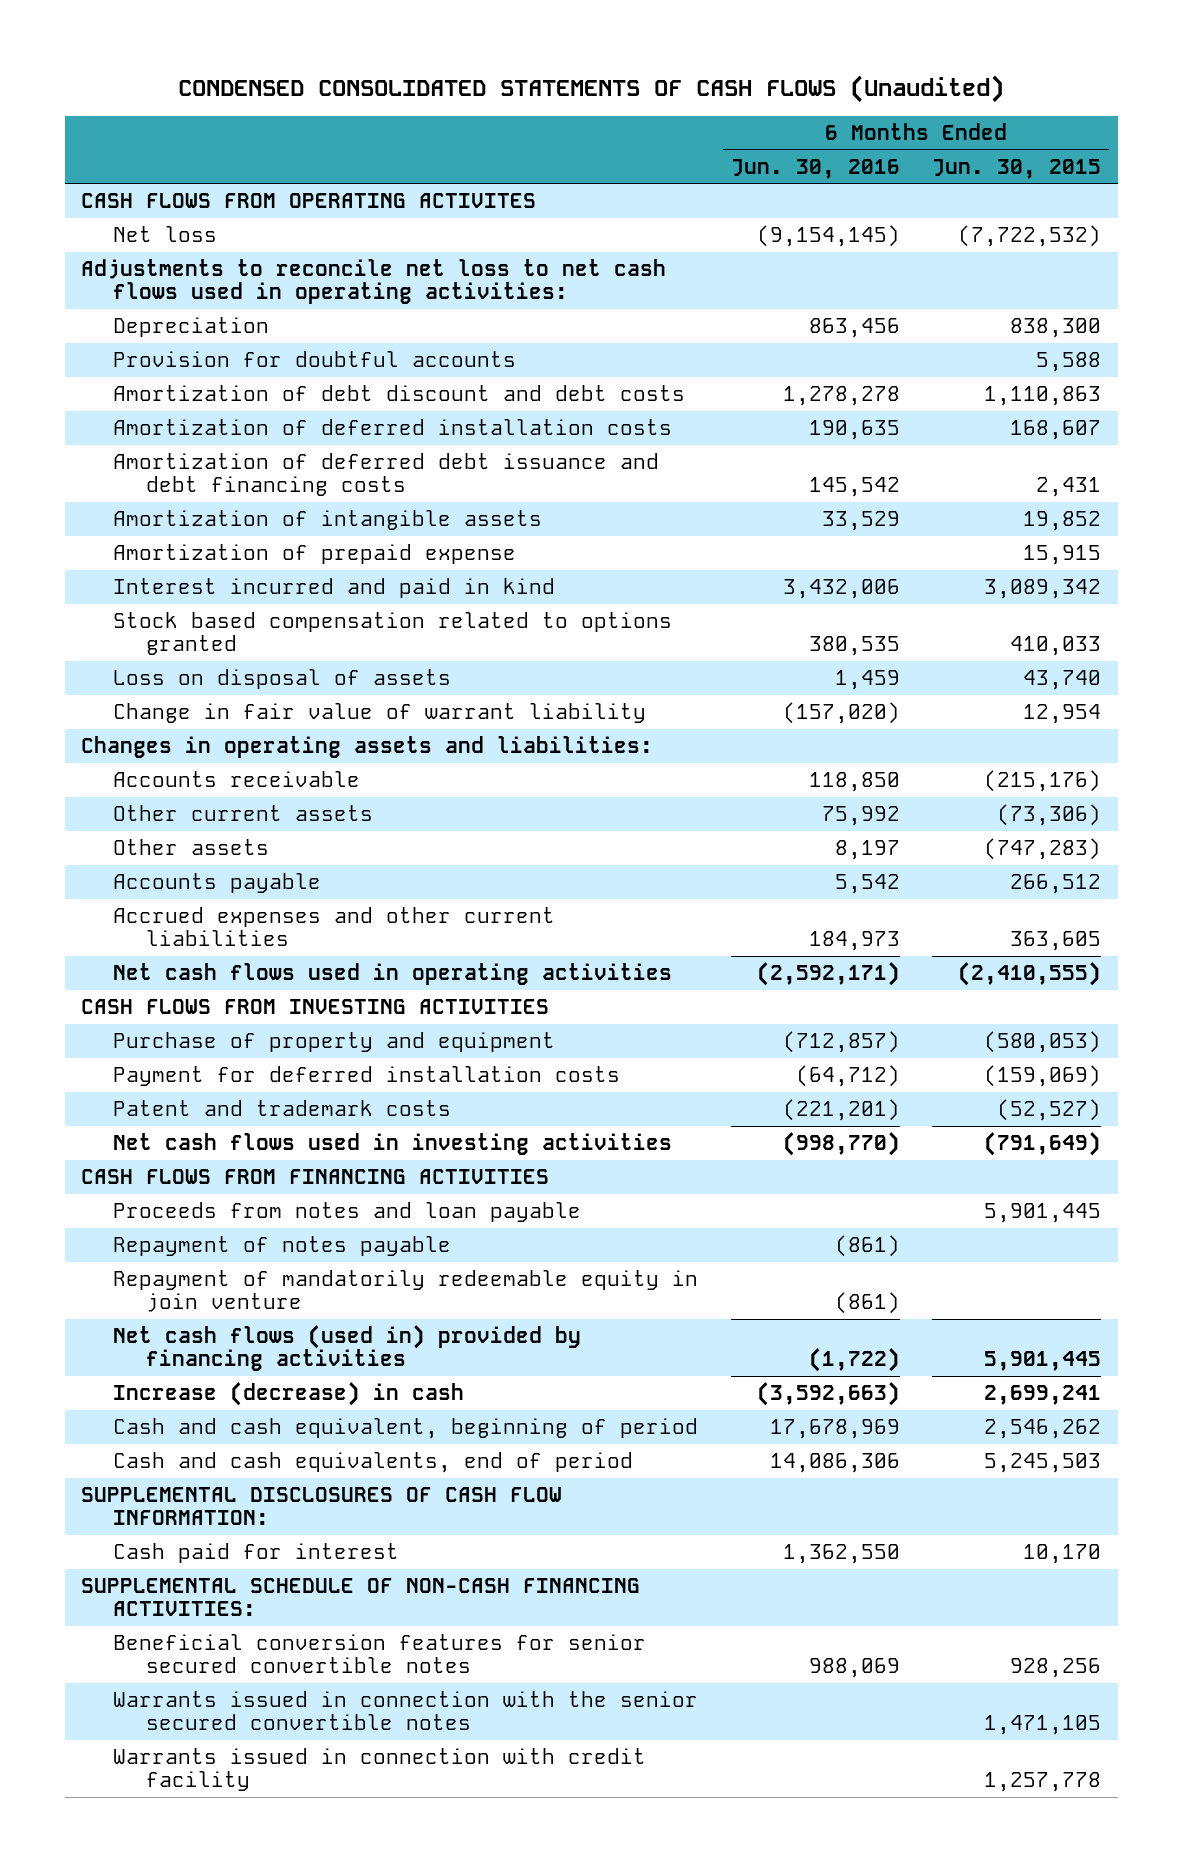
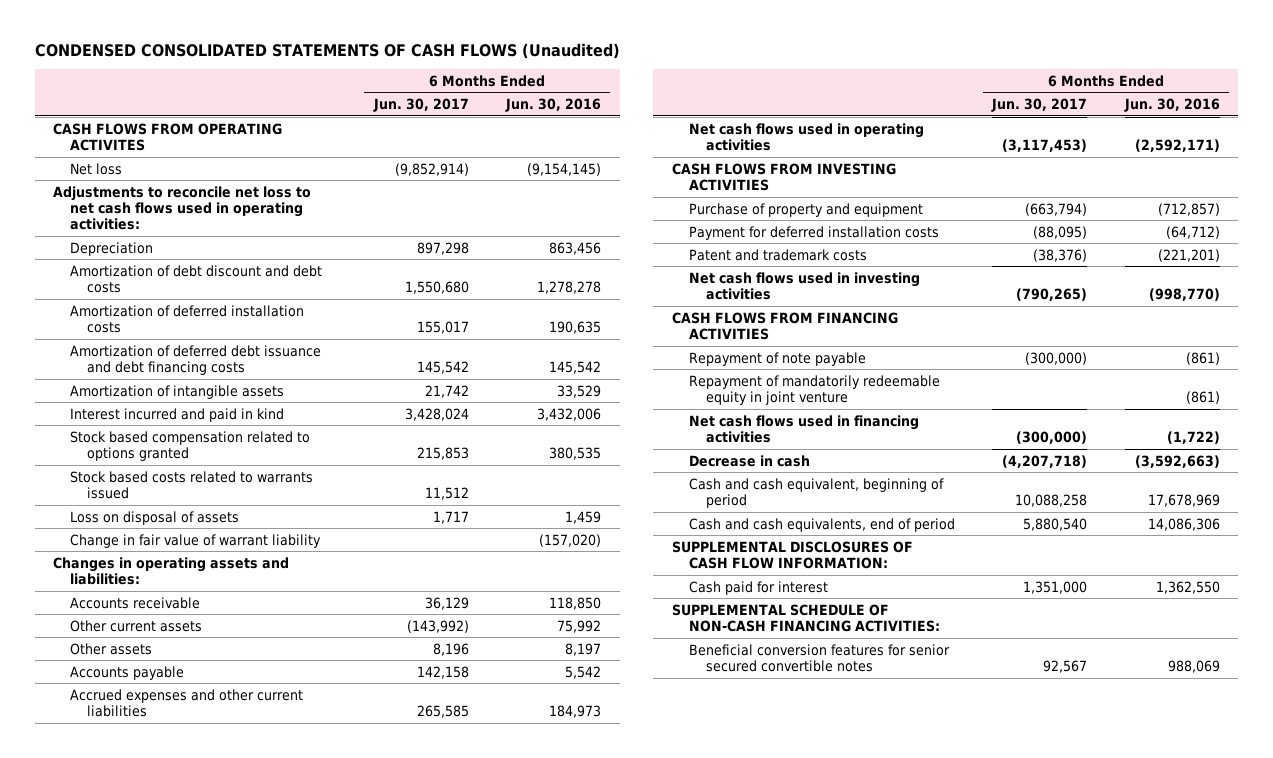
[932,158,1102,179] Jun. 30, 2015 -> none
none -> [372,97,469,112] Jun. 30, 2017
[113,350,517,367] Provision for doubtful accounts -> none
[113,543,517,564] Amortization of prepaid expense -> none
none -> [70,470,314,499] Stock based costs related to warrants issued
[113,1201,582,1222] Proceeds from notes and loan payable -> none
[113,1235,452,1256] Repayment of notes payable -> [688,351,866,366] Repayment of note payable
[113,1269,699,1313] Repayment of mandatorily redeemable equity in join venture -> [688,374,940,405] Repayment of mandatorily redeemable equity in joint venture
[113,1324,582,1372] Net cash flows (used in) provided by financing activities -> [688,414,919,443] Net cash flows used in financing activities
[113,1381,465,1406] Increase (decrease) in cash -> [688,454,810,467] Decrease in cash
[113,1690,699,1731] Warrants issued in connection with the senior secured convertible notes -> none
[113,1747,647,1792] Warrants issued in connection with credit facility -> none

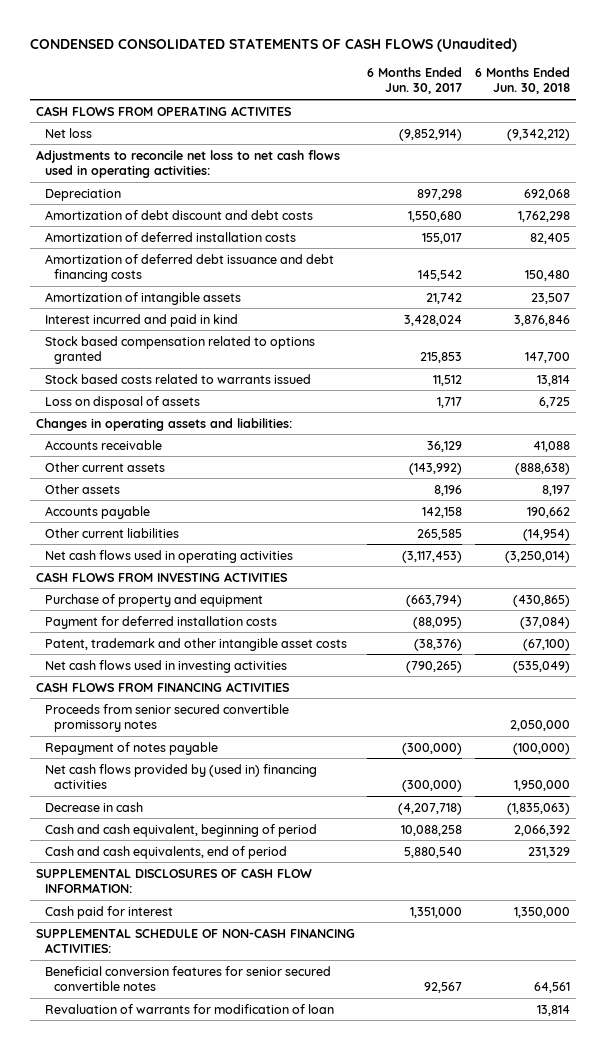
[504,97,601,112] Jun. 30, 2016 -> none
none -> [474,66,570,95] 6 Months Ended Jun. 30, 2018
[70,533,322,548] Change in fair value of warrant liability -> none
[70,688,304,717] Accrued expenses and other current liabilities -> [45,527,180,538] Other current liabilities
[688,248,867,261] Patent and trademark costs -> [45,637,348,651] Patent, trademark and other intangible asset costs
[688,374,940,405] Repayment of mandatorily redeemable equity in joint venture -> none
none -> [45,703,290,733] Proceeds from senior secured convertible promissory notes
[688,351,866,366] Repayment of note payable -> [45,741,219,755] Repayment of notes payable
[688,414,919,443] Net cash flows used in financing activities -> [45,763,318,790] Net cash flows provided by (used in) financing activities
none -> [45,1003,335,1014] Revaluation of warrants for modification of loan

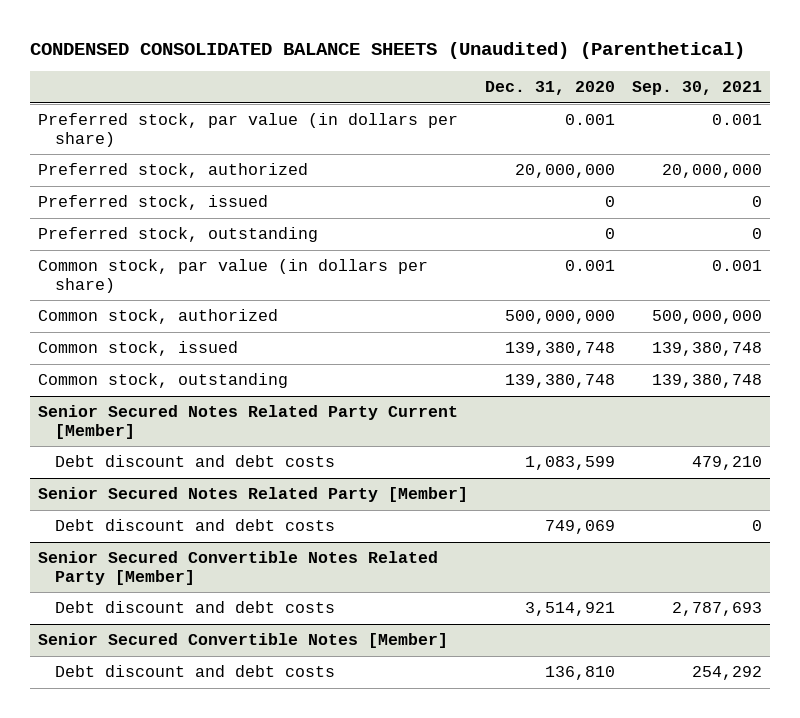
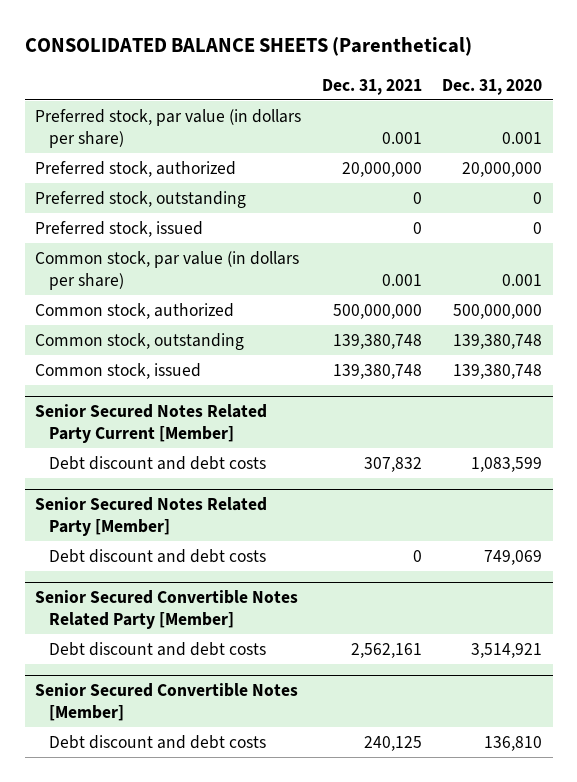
[29,42,745,60] CONDENSED CONSOLIDATED BALANCE SHEETS (Unaudited) (Parenthetical) -> [24,37,472,57] CONSOLIDATED BALANCE SHEETS (Parenthetical)
[631,81,762,96] Sep. 30, 2021 -> none
none -> [321,78,422,95] Dec. 31, 2021
[38,195,269,211] Preferred stock, issued -> [34,220,203,237] Preferred stock, issued
[38,341,239,357] Common stock, issued -> [34,362,201,379] Common stock, issued

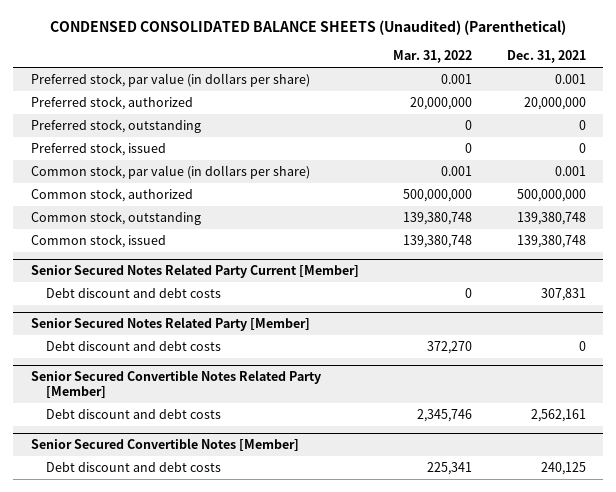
[24,37,472,57] CONSOLIDATED BALANCE SHEETS (Parenthetical) -> [50,20,567,36] CONDENSED CONSOLIDATED BALANCE SHEETS (Unaudited) (Parenthetical)
[442,78,543,95] Dec. 31, 2020 -> none
none -> [393,50,473,64] Mar. 31, 2022
[363,456,422,472] 307,832 -> [540,287,586,301] 307,831

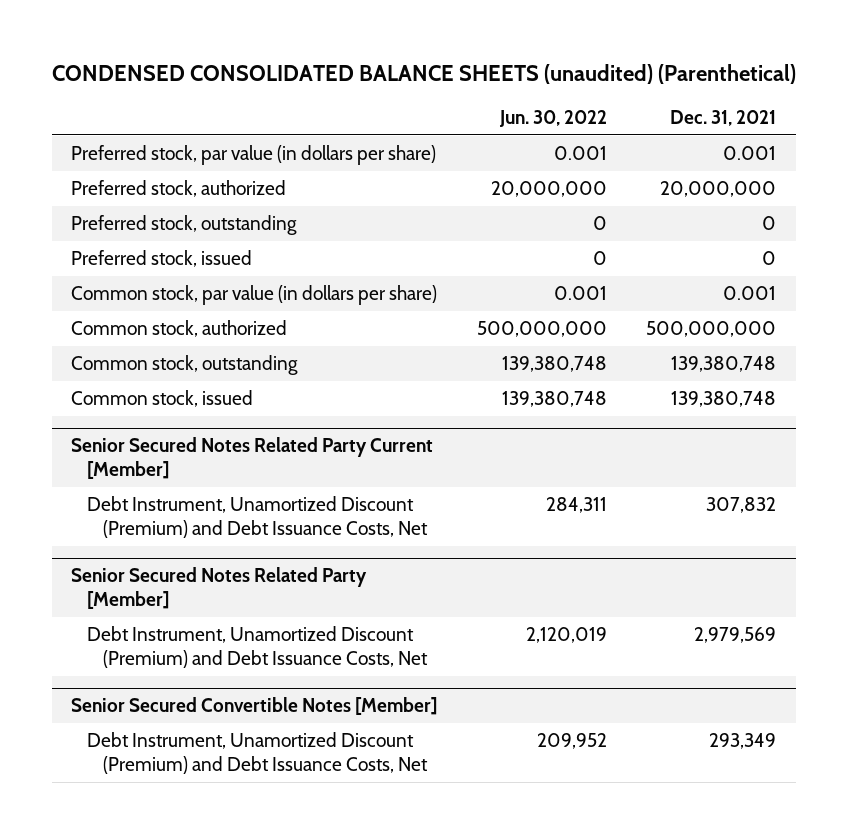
[50,20,567,36] CONDENSED CONSOLIDATED BALANCE SHEETS (Unaudited) (Parenthetical) -> [51,63,796,84] CONDENSED CONSOLIDATED BALANCE SHEETS (unaudited) (Parenthetical)
[393,50,473,64] Mar. 31, 2022 -> none
none -> [498,109,607,127] Jun. 30, 2022
[46,287,222,298] Debt discount and debt costs -> [87,496,429,539] Debt Instrument, Unamortized Discount (Premium) and Debt Issuance Costs, Net
[540,287,586,301] 307,831 -> [706,497,777,514] 307,832
[30,370,321,399] Senior Secured Convertible Notes Related Party [Member] -> none
[46,408,222,419] Debt discount and debt costs -> none
[46,340,222,351] Debt discount and debt costs -> [87,626,429,669] Debt Instrument, Unamortized Discount (Premium) and Debt Issuance Costs, Net
[578,340,586,351] 0 -> [694,627,777,644] 2,979,569
[46,461,222,472] Debt discount and debt costs -> [87,732,429,775] Debt Instrument, Unamortized Discount (Premium) and Debt Issuance Costs, Net
[540,461,586,475] 240,125 -> [709,733,777,750] 293,349

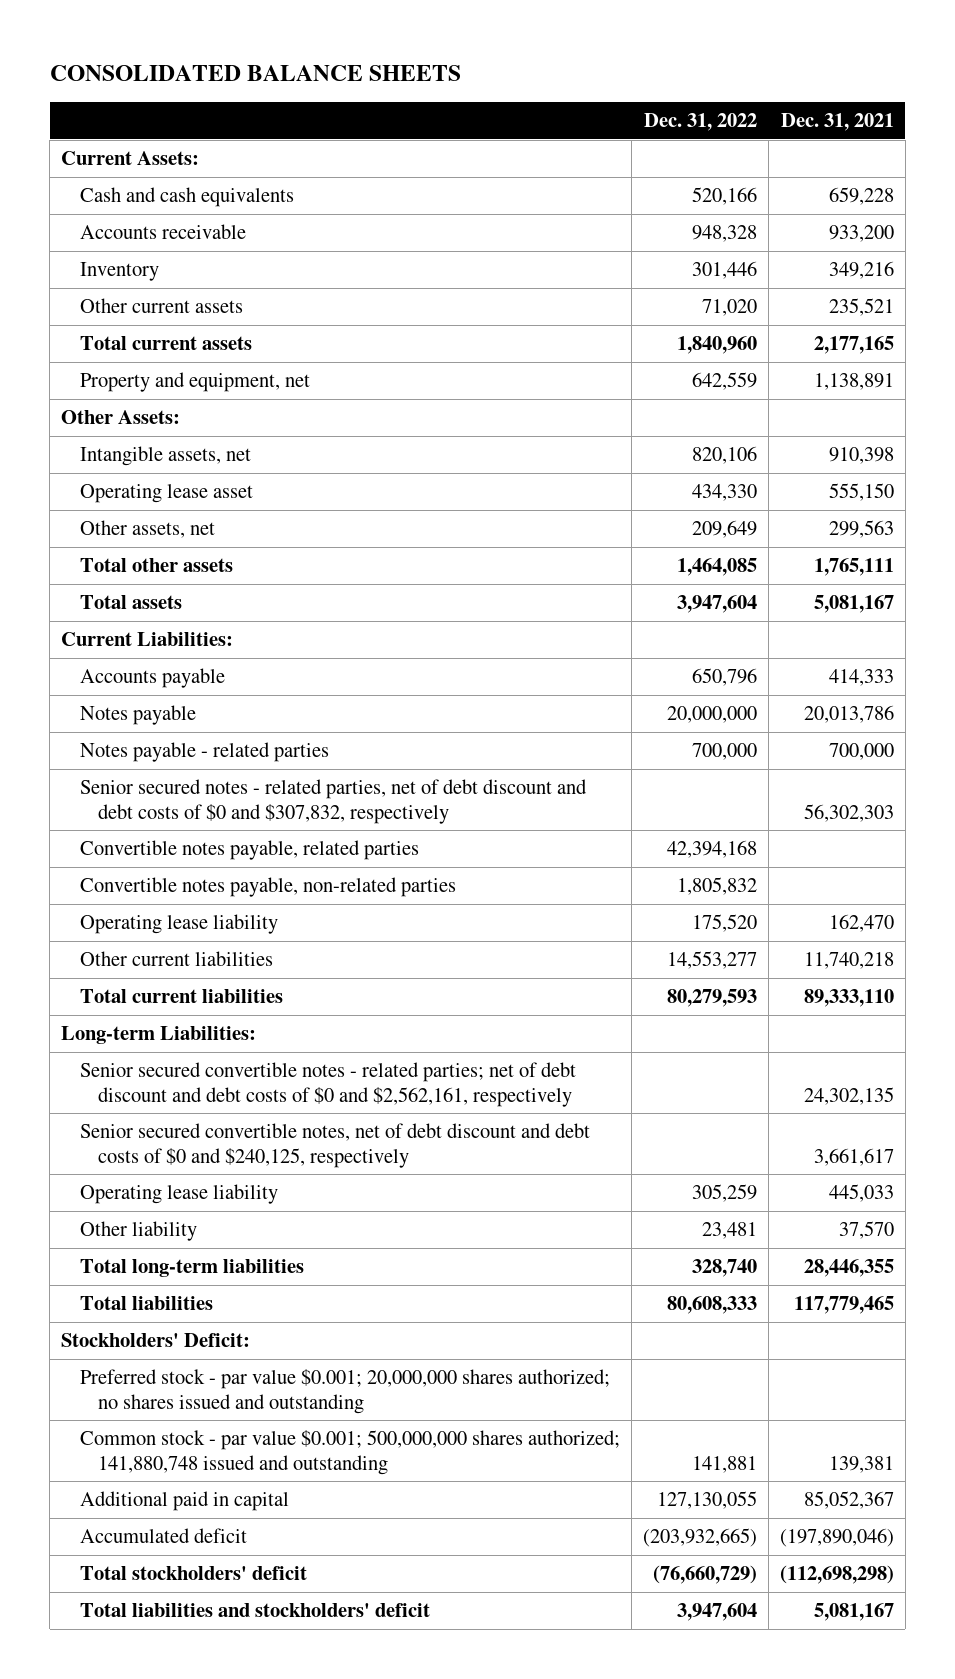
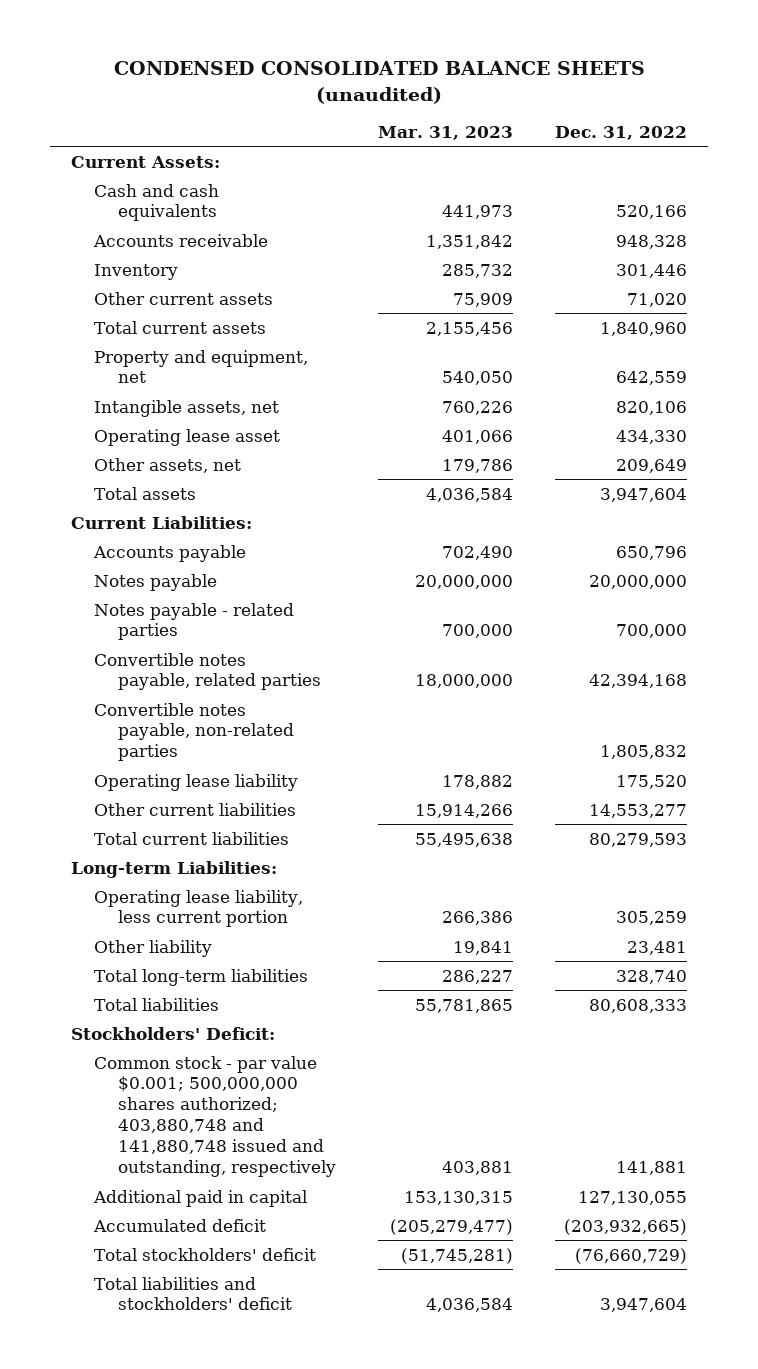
[49,65,461,82] CONSOLIDATED BALANCE SHEETS -> [113,61,645,104] CONDENSED CONSOLIDATED BALANCE SHEETS (unaudited)
[780,113,894,132] Dec. 31, 2021 -> none
none -> [378,125,514,140] Mar. 31, 2023
[61,410,181,425] Other Assets: -> none
[79,558,233,573] Total other assets -> none
[79,779,587,824] Senior secured notes - related parties, net of debt discount and debt costs of $0 and $307,832, respectively -> none
[79,1062,576,1107] Senior secured convertible notes - related parties; net of debt discount and debt costs of $0 and $2,562,161, respectively -> none
[79,1123,590,1168] Senior secured convertible notes, net of debt discount and debt costs of $0 and $240,125, respectively -> none
[79,1184,278,1205] Operating lease liability -> [94,889,304,928] Operating lease liability, less current portion
[79,1369,610,1414] Preferred stock - par value $0.001; 20,000,000 shares authorized; no shares issued and outstanding -> none
[79,1430,620,1475] Common stock - par value $0.001; 500,000,000 shares authorized; 141,880,748 issued and outstanding -> [94,1055,337,1178] Common stock - par value $0.001; 500,000,000 shares authorized; 403,880,748 and 141,880,748 issued and outstanding, respectively

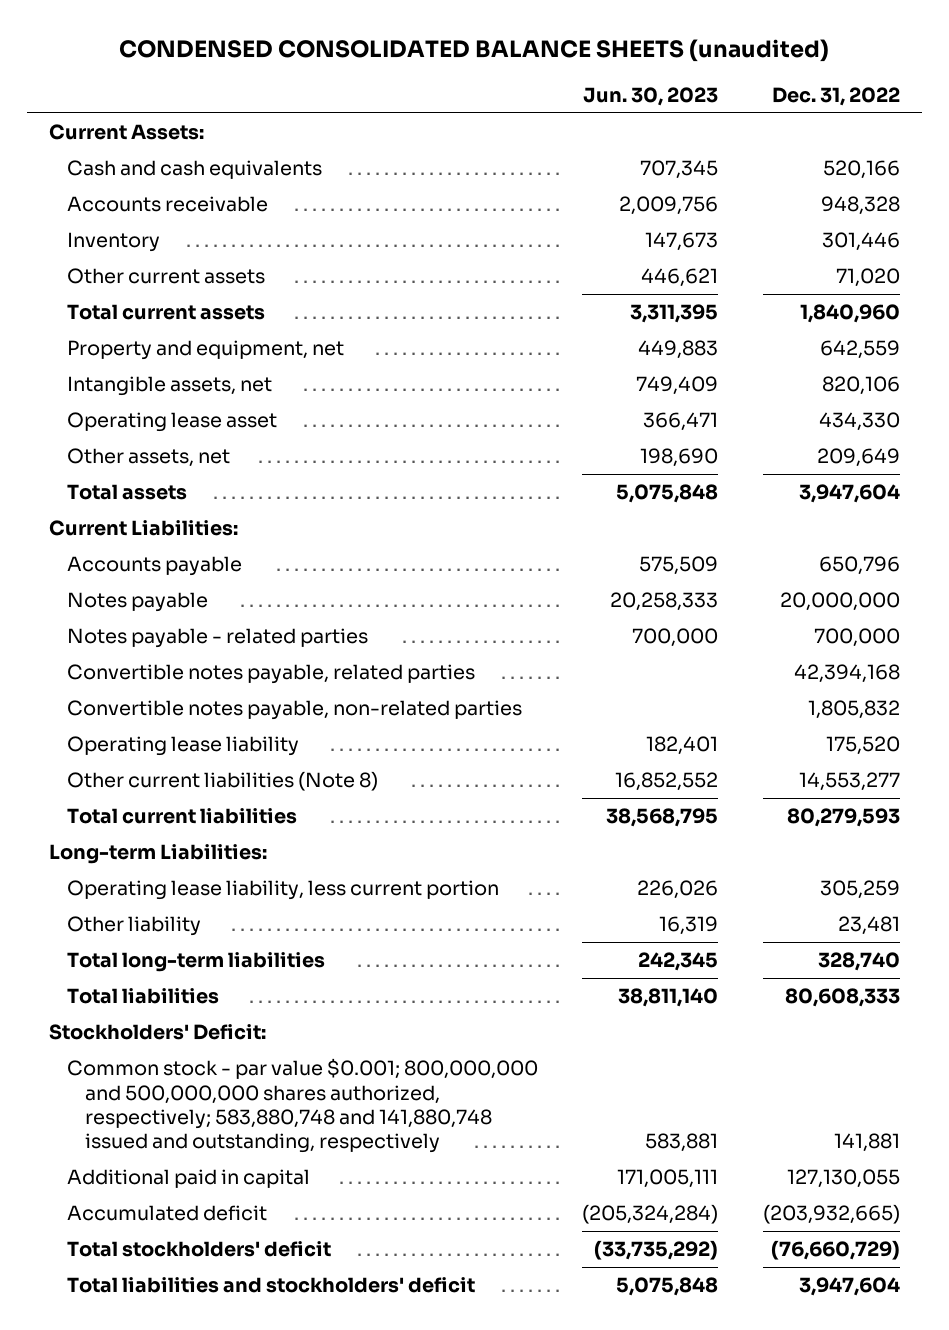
[378,125,514,140] Mar. 31, 2023 -> none
none -> [583,86,719,106] Jun. 30, 2023
[94,802,297,816] Other current liabilities -> [66,771,378,792] Other current liabilities (Note 8)
[94,1055,337,1178] Common stock - par value $0.001; 500,000,000 shares authorized; 403,880,748 and 141,880,748 issued and outstanding, respectively -> [66,1058,538,1154] Common stock - par value $0.001; 800,000,000 and 500,000,000 shares authorized, respectively; 583,880,748 and 141,880,748 issued and outstanding, respectively

